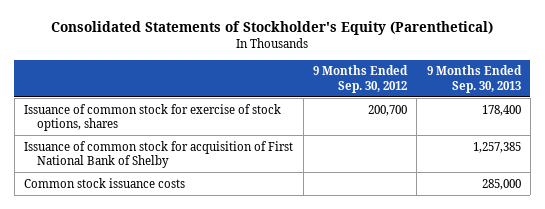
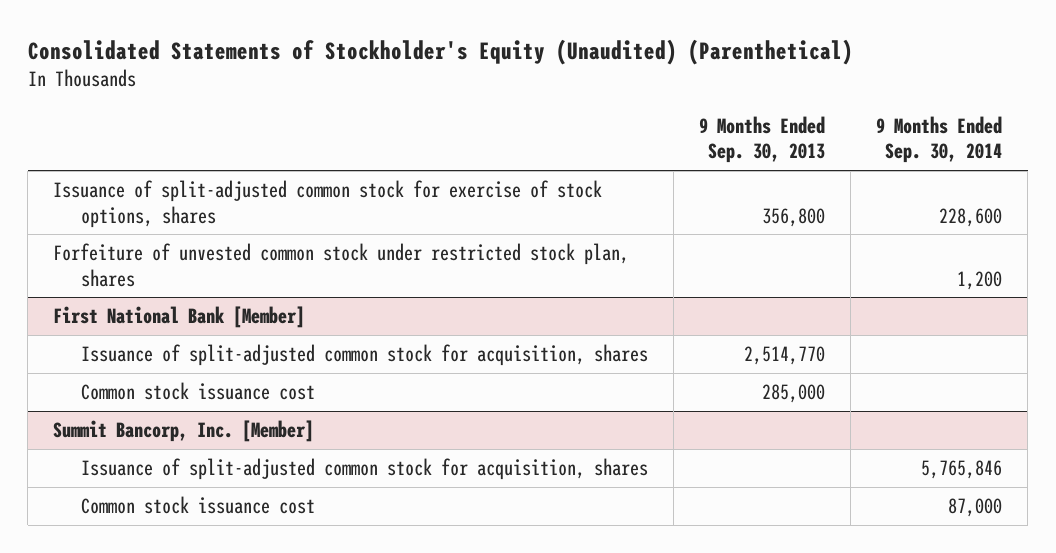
[51,21,494,36] Consolidated Statements of Stockholder's Equity (Parenthetical) -> [27,39,853,66] Consolidated Statements of Stockholder's Equity (Unaudited) (Parenthetical)
[312,65,408,93] 9 Months Ended Sep. 30, 2012 -> none
none -> [876,115,1003,164] 9 Months Ended Sep. 30, 2014
[24,140,294,169] Issuance of common stock for acquisition of First National Bank of Shelby -> none
[24,177,186,188] Common stock issuance costs -> none
[24,103,282,132] Issuance of common stock for exercise of stock options, shares -> [53,179,603,228] Issuance of split-adjusted common stock for exercise of stock options, shares
[481,104,521,116] 178,400 -> [762,207,826,227] 356,800
none -> [53,242,630,287] Forfeiture of unvested common stock under restricted stock plan, shares
none -> [53,305,306,328] First National Bank [Member]
none -> [81,343,649,366] Issuance of split-adjusted common stock for acquisition, shares
none -> [81,381,316,400] Common stock issuance cost
none -> [53,419,315,442] Summit Bancorp, Inc. [Member]
none -> [81,457,649,480] Issuance of split-adjusted common stock for acquisition, shares
none -> [81,495,316,514] Common stock issuance cost

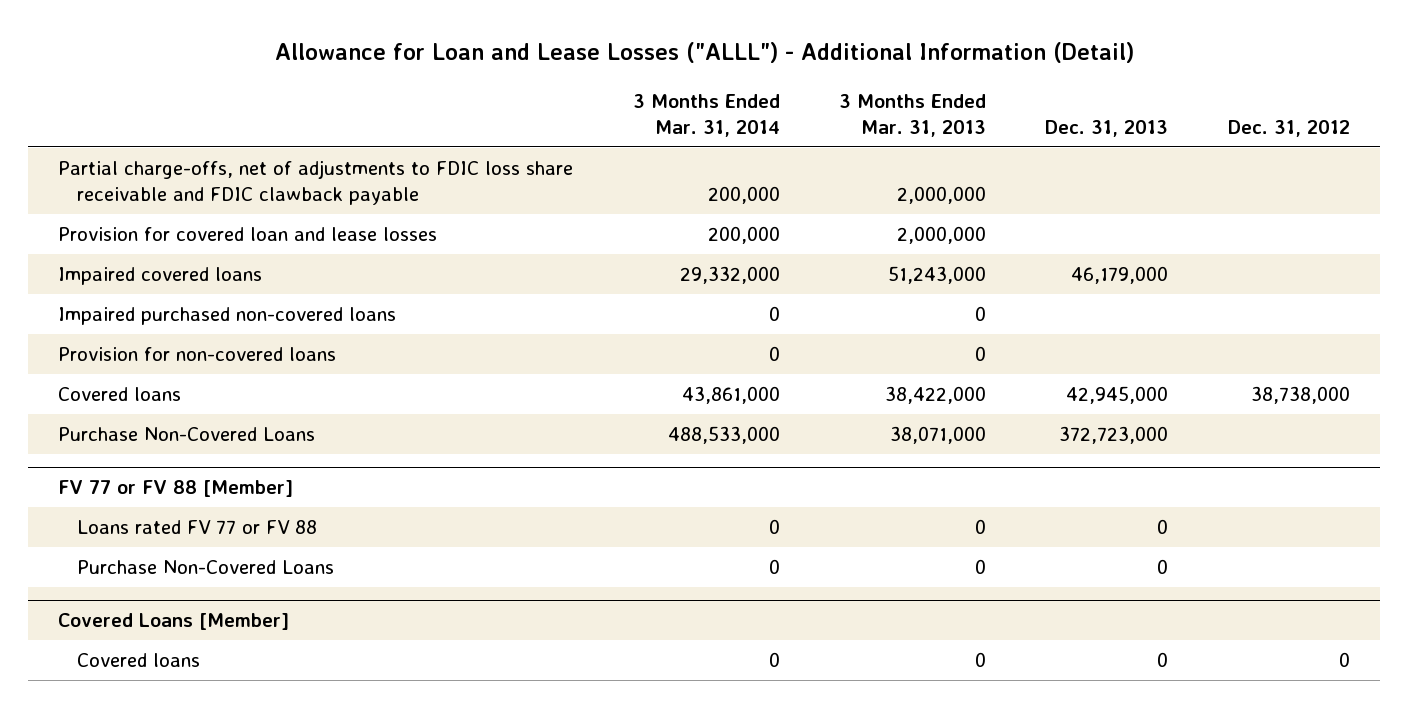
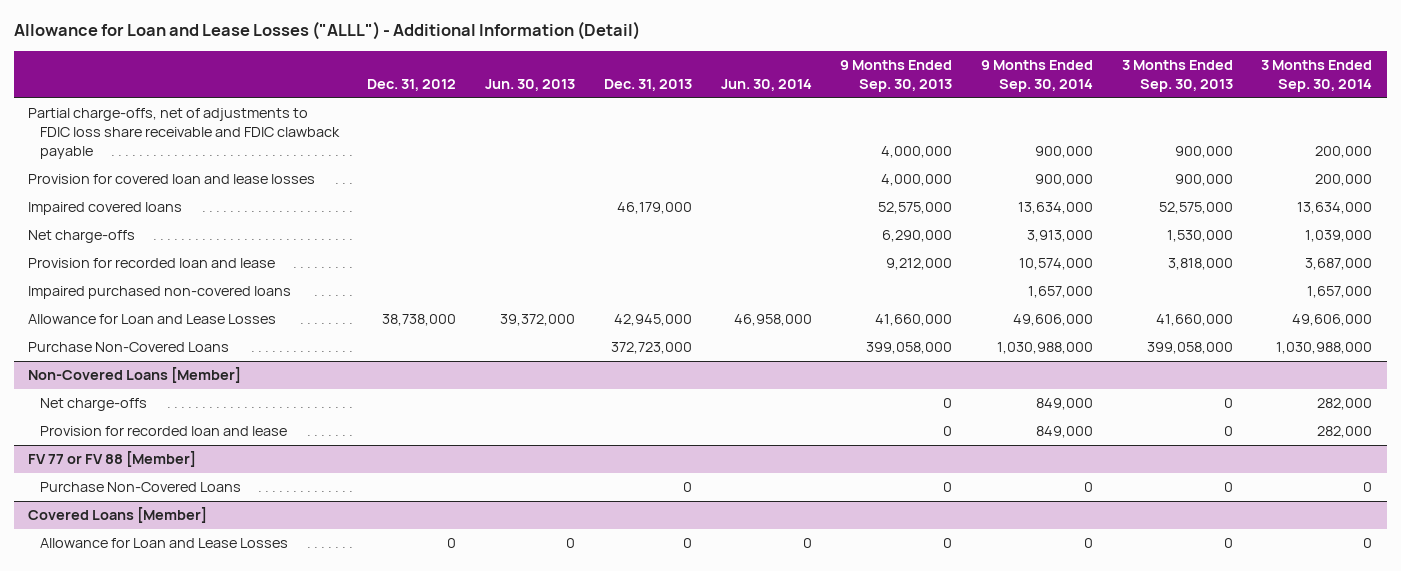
[632,93,780,137] 3 Months Ended Mar. 31, 2014 -> none
[839,93,987,137] 3 Months Ended Mar. 31, 2013 -> none
none -> [485,78,576,91] Jun. 30, 2013
none -> [720,78,812,91] Jun. 30, 2014
none -> [840,60,953,92] 9 Months Ended Sep. 30, 2013
none -> [981,60,1094,92] 9 Months Ended Sep. 30, 2014
none -> [1121,60,1233,92] 3 Months Ended Sep. 30, 2013
none -> [1261,60,1373,92] 3 Months Ended Sep. 30, 2014
none -> [28,230,136,244] Net charge-offs
none -> [28,258,276,269] Provision for recorded loan and lease
[58,346,337,361] Provision for non-covered loans -> none
[58,386,182,401] Covered loans -> [28,314,277,325] Allowance for Loan and Lease Losses
none -> [28,367,242,384] Non-Covered Loans [Member]
none -> [39,398,147,412] Net charge-offs
none -> [39,426,287,437] Provision for recorded loan and lease
[77,519,318,534] Loans rated FV 77 or FV 88 -> none
[77,652,201,667] Covered loans -> [39,538,288,549] Allowance for Loan and Lease Losses

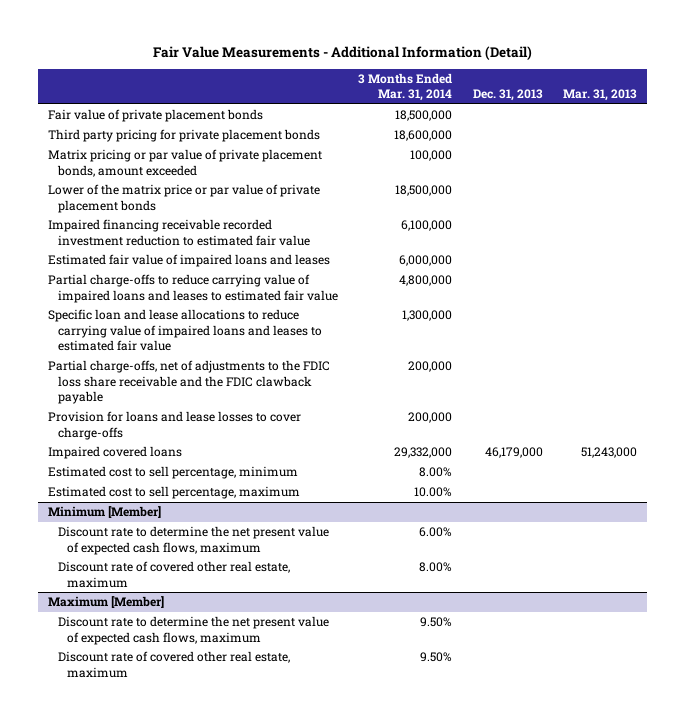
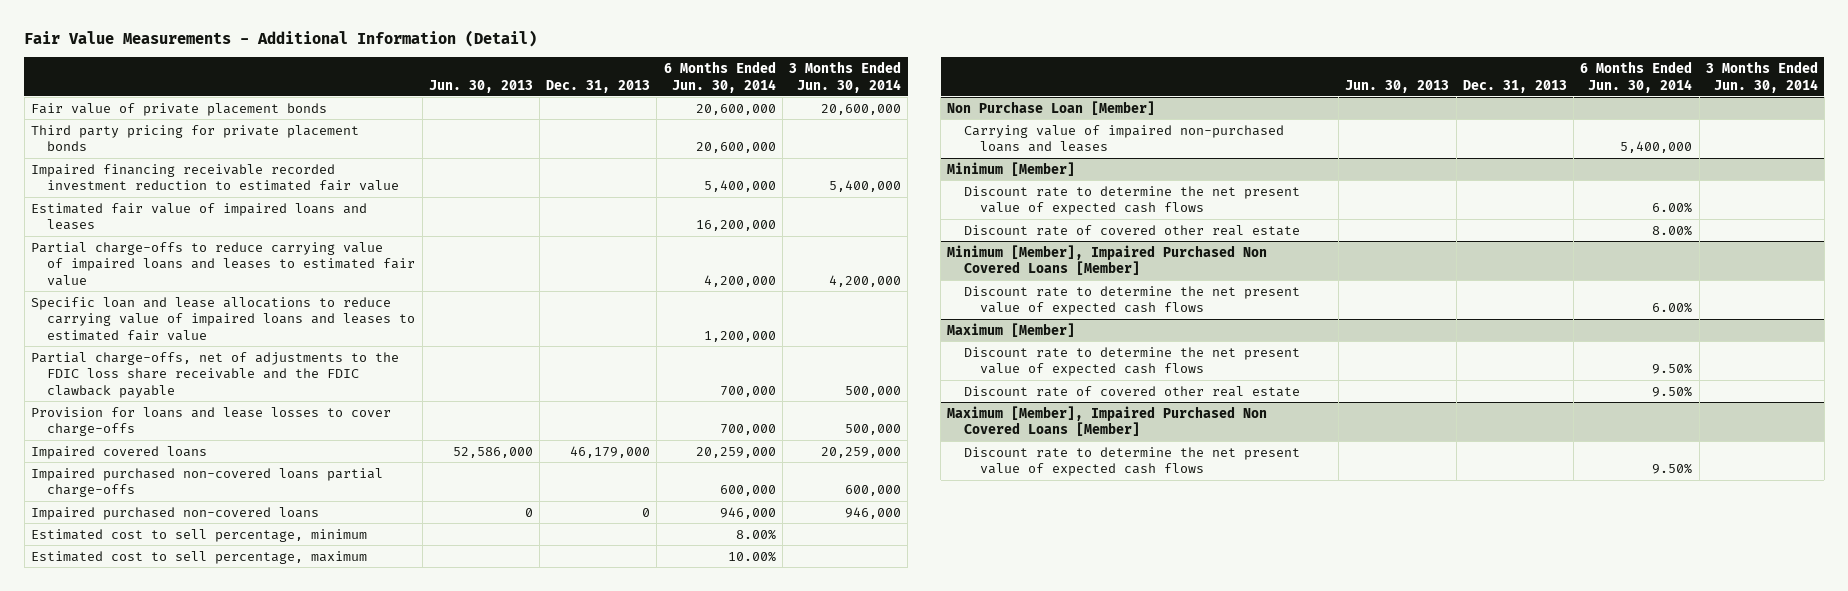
[358,72,453,102] 3 Months Ended Mar. 31, 2014 -> none
[563,89,638,102] Mar. 31, 2013 -> none
none -> [428,79,533,93] Jun. 30, 2013
none -> [663,60,776,93] 6 Months Ended Jun. 30, 2014
none -> [789,60,902,93] 3 Months Ended Jun. 30, 2014
[48,149,323,177] Matrix pricing or par value of private placement bonds, amount exceeded -> none
[48,184,321,213] Lower of the matrix price or par value of private placement bonds -> none
none -> [30,467,383,498] Impaired purchased non-covered loans partial charge-offs
none -> [30,506,319,520] Impaired purchased non-covered loans
none -> [947,100,1156,115] Non Purchase Loan [Member]
none -> [963,124,1284,153] Carrying value of impaired non-purchased loans and leases
[57,526,329,555] Discount rate to determine the net present value of expected cash flows, maximum -> [963,185,1300,216] Discount rate to determine the net present value of expected cash flows
[57,561,290,588] Discount rate of covered other real estate, maximum -> [963,224,1300,236] Discount rate of covered other real estate
none -> [947,244,1268,276] Minimum [Member], Impaired Purchased Non Covered Loans [Member]
none -> [963,285,1300,316] Discount rate to determine the net present value of expected cash flows
[57,616,329,645] Discount rate to determine the net present value of expected cash flows, maximum -> [963,346,1300,377] Discount rate to determine the net present value of expected cash flows
[57,651,290,678] Discount rate of covered other real estate, maximum -> [963,385,1300,397] Discount rate of covered other real estate
none -> [947,405,1268,437] Maximum [Member], Impaired Purchased Non Covered Loans [Member]
none -> [963,446,1300,477] Discount rate to determine the net present value of expected cash flows

